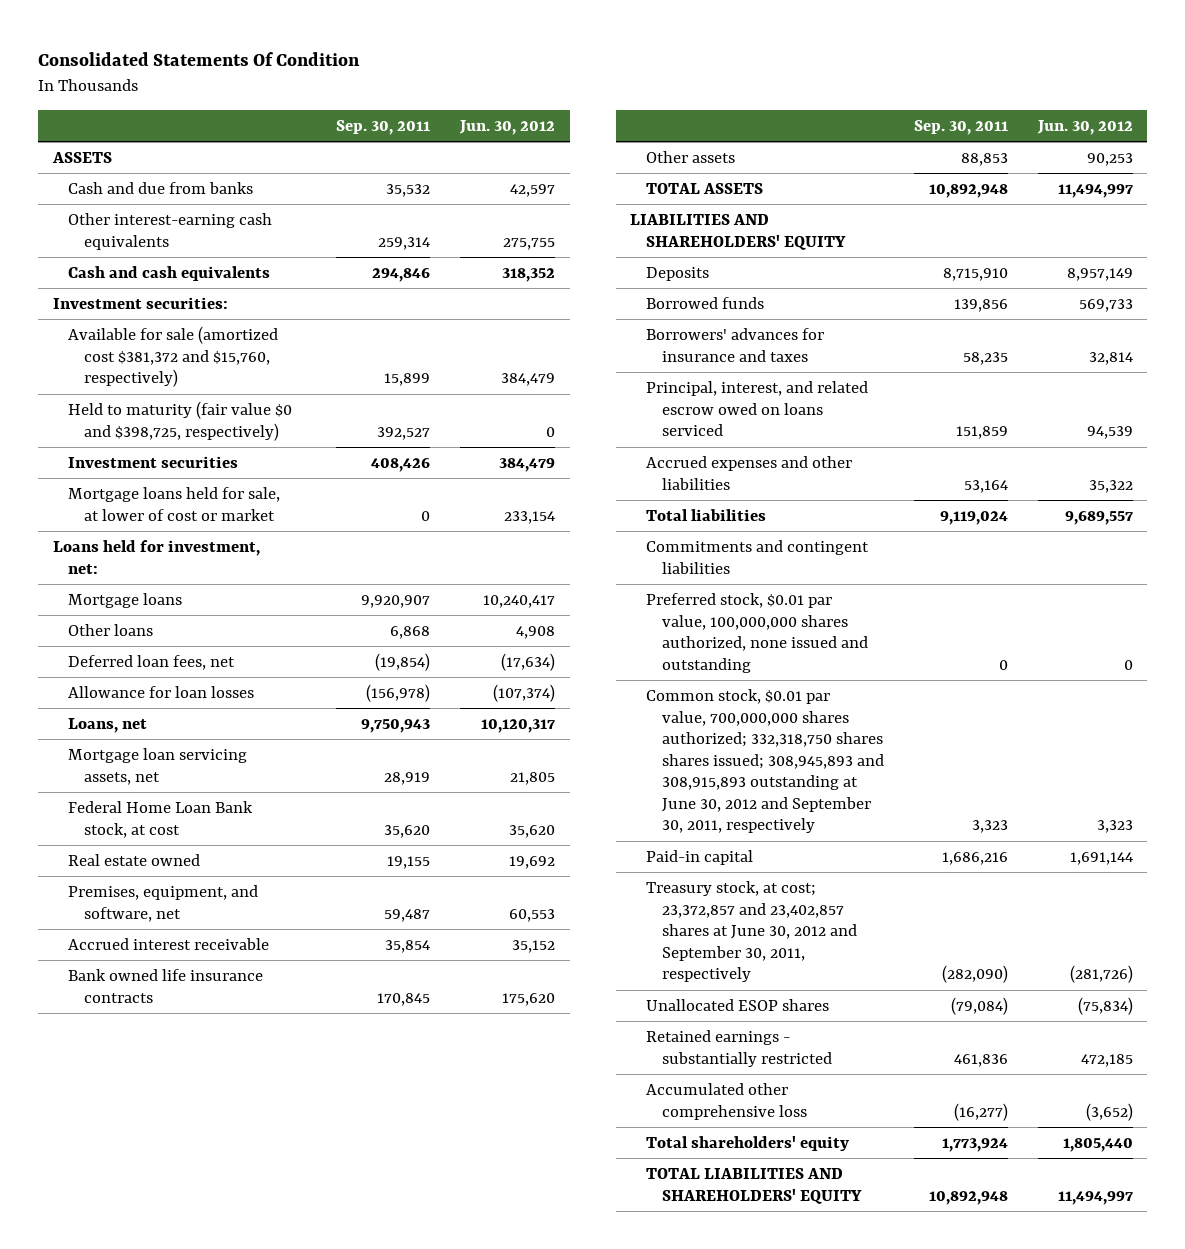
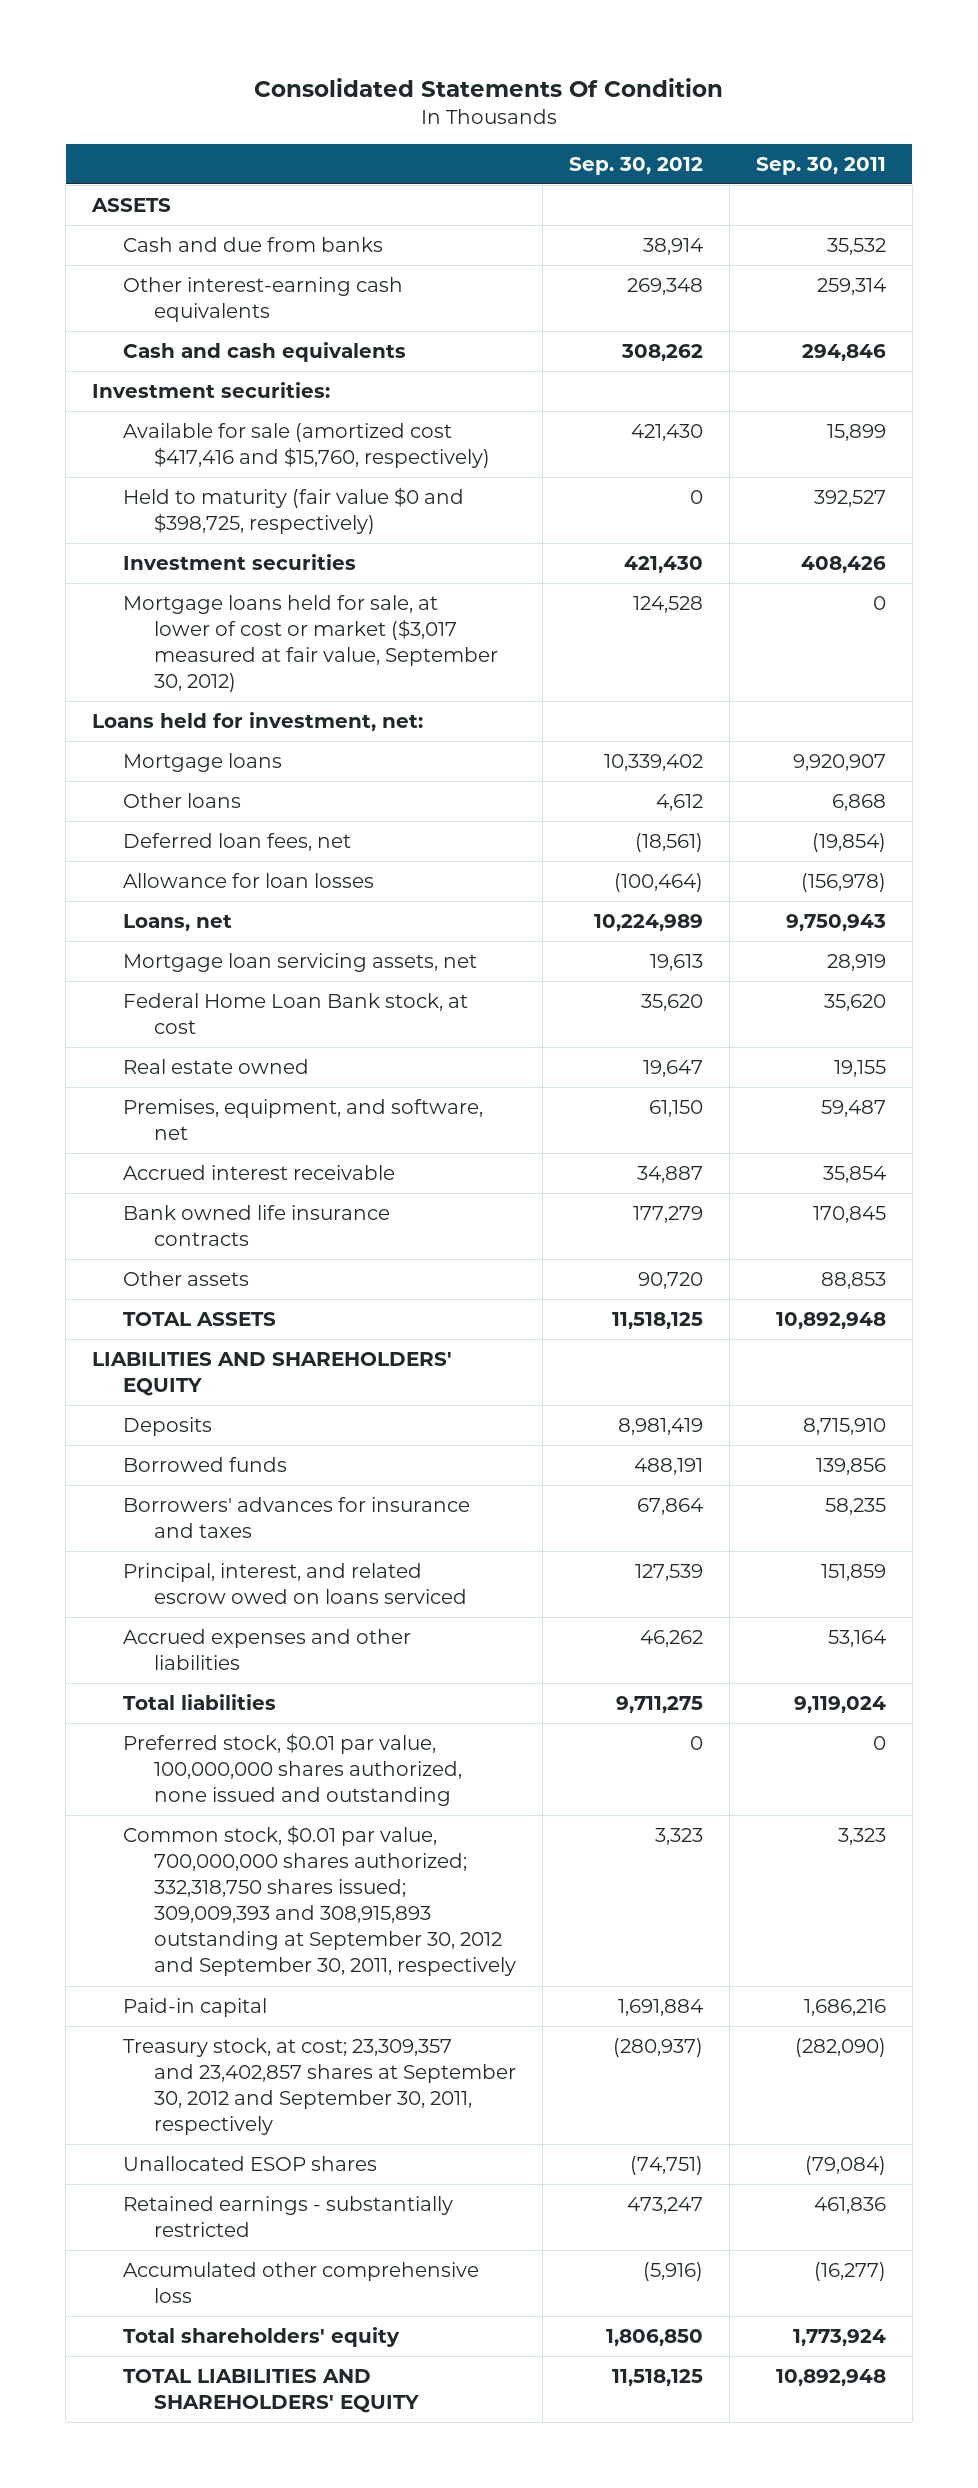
[458,119,555,135] Jun. 30, 2012 -> none
none -> [568,156,703,175] Sep. 30, 2012
[68,325,279,388] Available for sale (amortized cost $381,372 and $15,760, respectively) -> [122,423,490,469] Available for sale (amortized cost $417,416 and $15,760, respectively)
[68,486,281,521] Mortgage loans held for sale, at lower of cost or market -> [122,595,498,693] Mortgage loans held for sale, at lower of cost or market ($3,017 measured at fair value, September 30, 2012)
[646,539,870,574] Commitments and contingent liabilities -> none
[646,688,885,834] Common stock, $0.01 par value, 700,000,000 shares authorized; 332,318,750 shares shares issued; 308,945,893 and 308,915,893 outstanding at June 30, 2012 and September 30, 2011, respectively -> [122,1825,516,1977] Common stock, $0.01 par value, 700,000,000 shares authorized; 332,318,750 shares issued; 309,009,393 and 308,915,893 outstanding at September 30, 2012 and September 30, 2011, respectively
[646,880,858,983] Treasury stock, at cost; 23,372,857 and 23,402,857 shares at June 30, 2012 and September 30, 2011, respectively -> [122,2038,516,2136] Treasury stock, at cost; 23,309,357 and 23,402,857 shares at September 30, 2012 and September 30, 2011, respectively

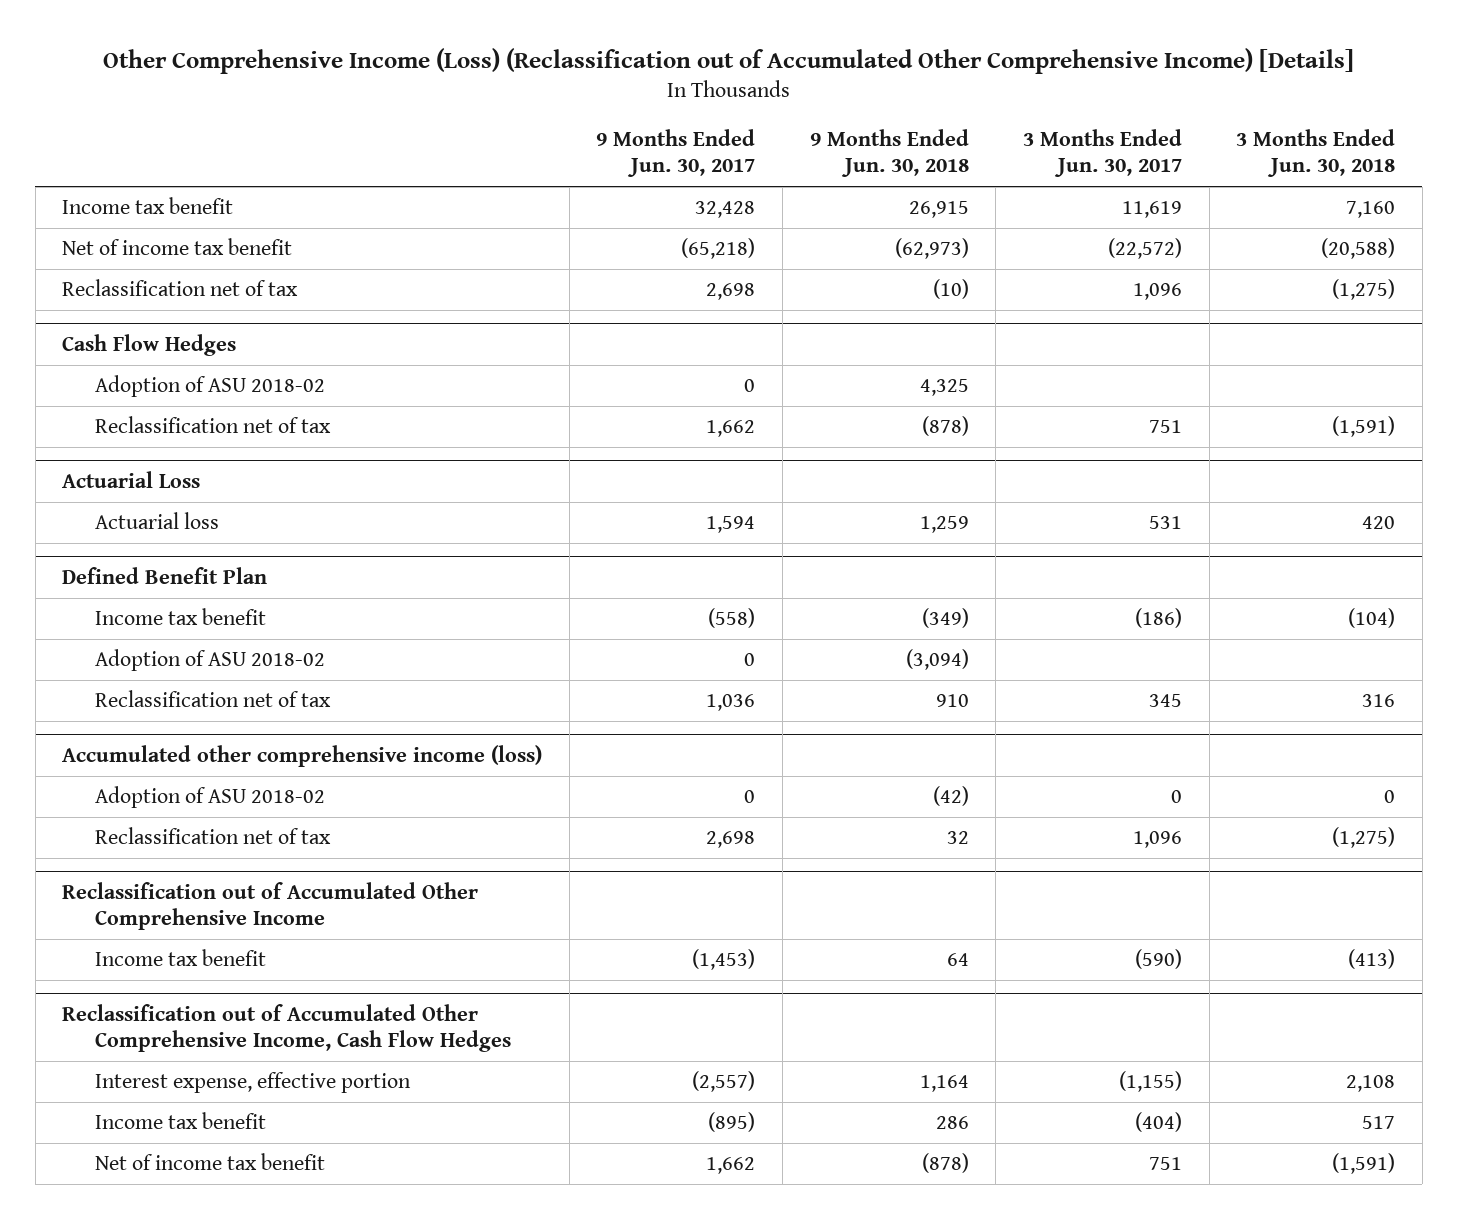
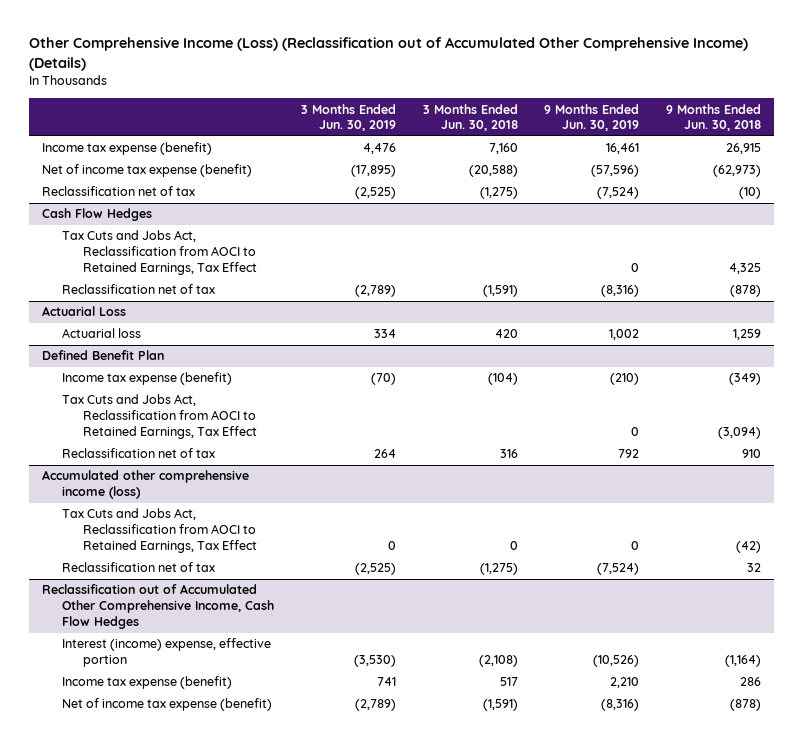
[102,48,1354,75] Other Comprehensive Income (Loss) (Reclassification out of Accumulated Other Comprehensive Income) [Details] -> [28,37,748,72] Other Comprehensive Income (Loss) (Reclassification out of Accumulated Other Comprehensive Income) (Details)
[596,128,756,178] 9 Months Ended Jun. 30, 2017 -> none
[1022,128,1182,178] 3 Months Ended Jun. 30, 2017 -> none
none -> [301,103,397,132] 3 Months Ended Jun. 30, 2019
none -> [544,103,640,132] 9 Months Ended Jun. 30, 2019
[62,197,234,215] Income tax benefit -> [41,142,212,156] Income tax expense (benefit)
[62,238,293,256] Net of income tax benefit -> [41,164,252,178] Net of income tax expense (benefit)
[95,375,326,398] Adoption of ASU 2018-02 -> [62,230,257,276] Tax Cuts and Jobs Act, Reclassification from AOCI to Retained Earnings, Tax Effect
[95,608,267,626] Income tax benefit -> [62,372,233,386] Income tax expense (benefit)
[95,649,326,672] Adoption of ASU 2018-02 -> [62,394,257,440] Tax Cuts and Jobs Act, Reclassification from AOCI to Retained Earnings, Tax Effect
[95,786,326,809] Adoption of ASU 2018-02 -> none
none -> [62,508,257,554] Tax Cuts and Jobs Act, Reclassification from AOCI to Retained Earnings, Tax Effect
[62,881,479,931] Reclassification out of Accumulated Other Comprehensive Income -> none
[95,949,267,967] Income tax benefit -> none
[95,1072,412,1094] Interest expense, effective portion -> [62,638,272,668] Interest (income) expense, effective portion
[919,1075,969,1093] 1,164 -> [725,655,762,668] (1,164)
[1346,1075,1396,1093] 2,108 -> [478,655,518,668] (2,108)
[95,1112,267,1130] Income tax benefit -> [62,676,233,690] Income tax expense (benefit)
[95,1153,326,1171] Net of income tax benefit -> [62,698,273,712] Net of income tax expense (benefit)

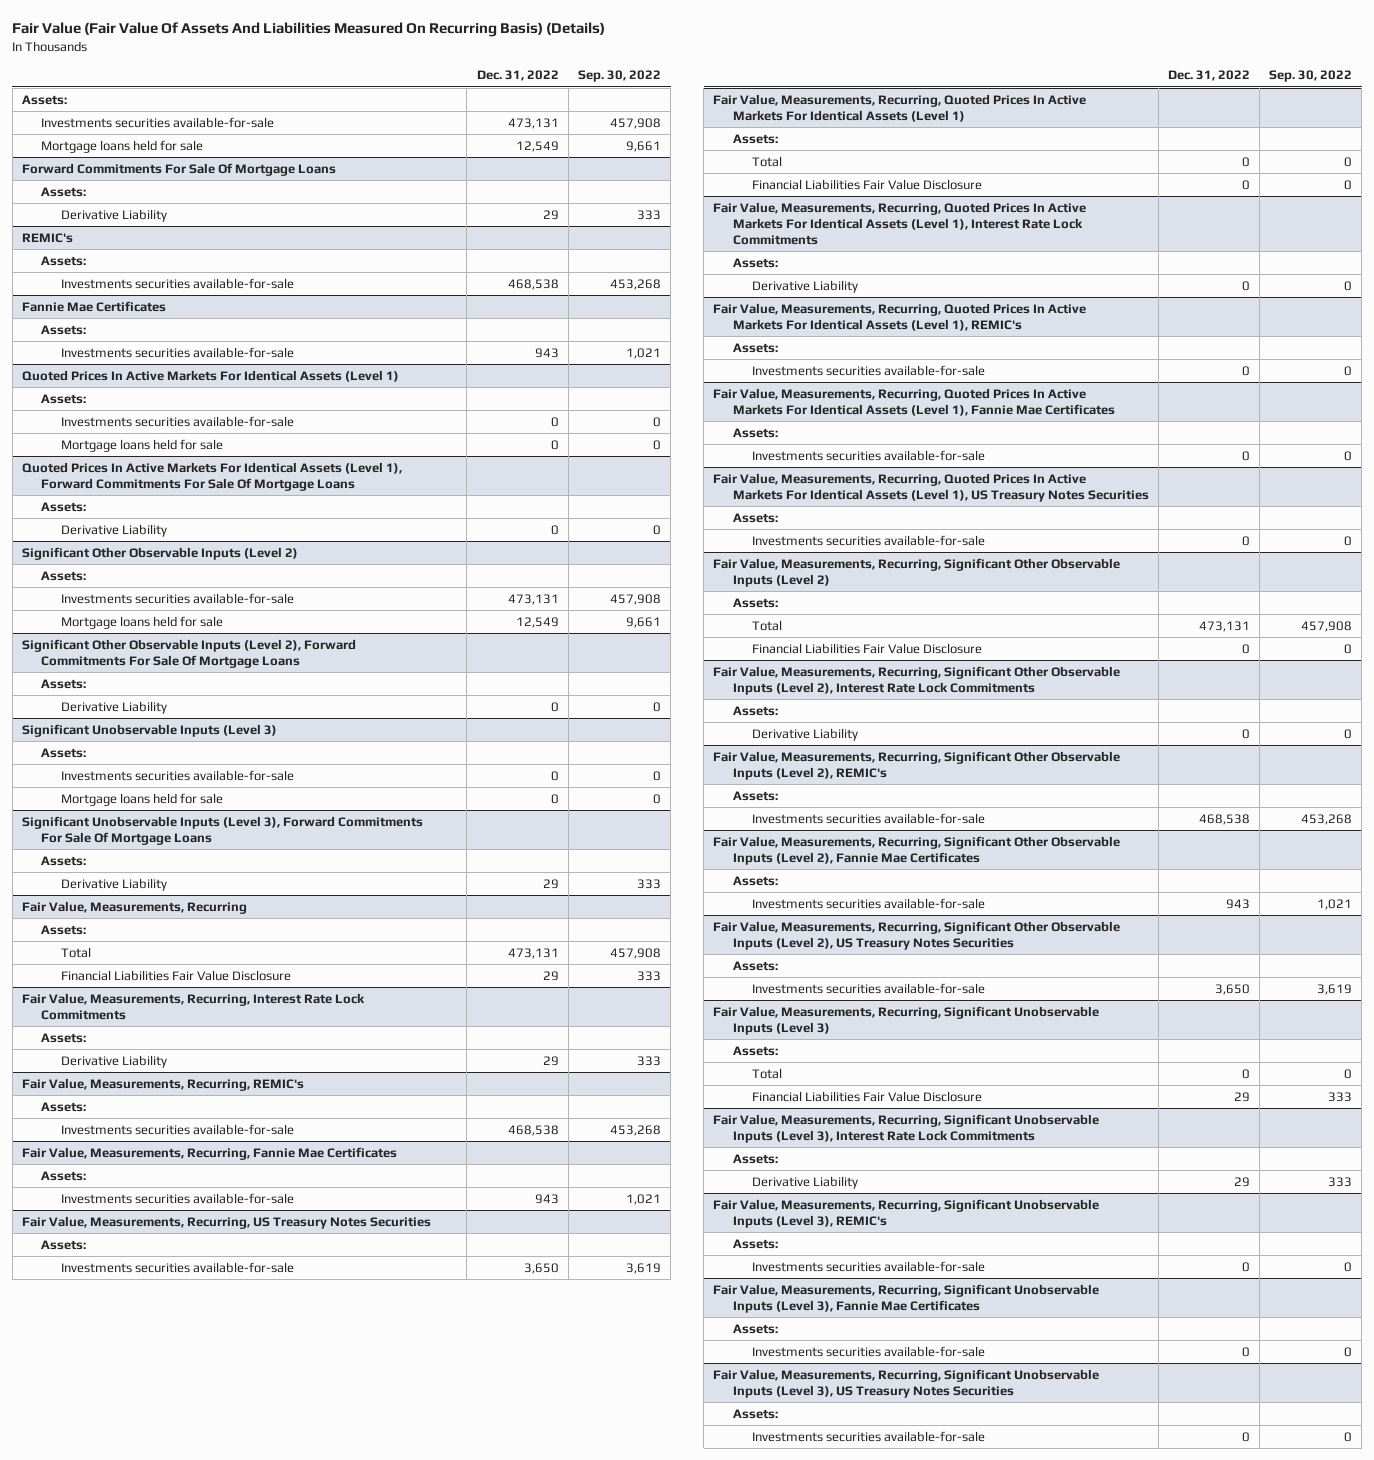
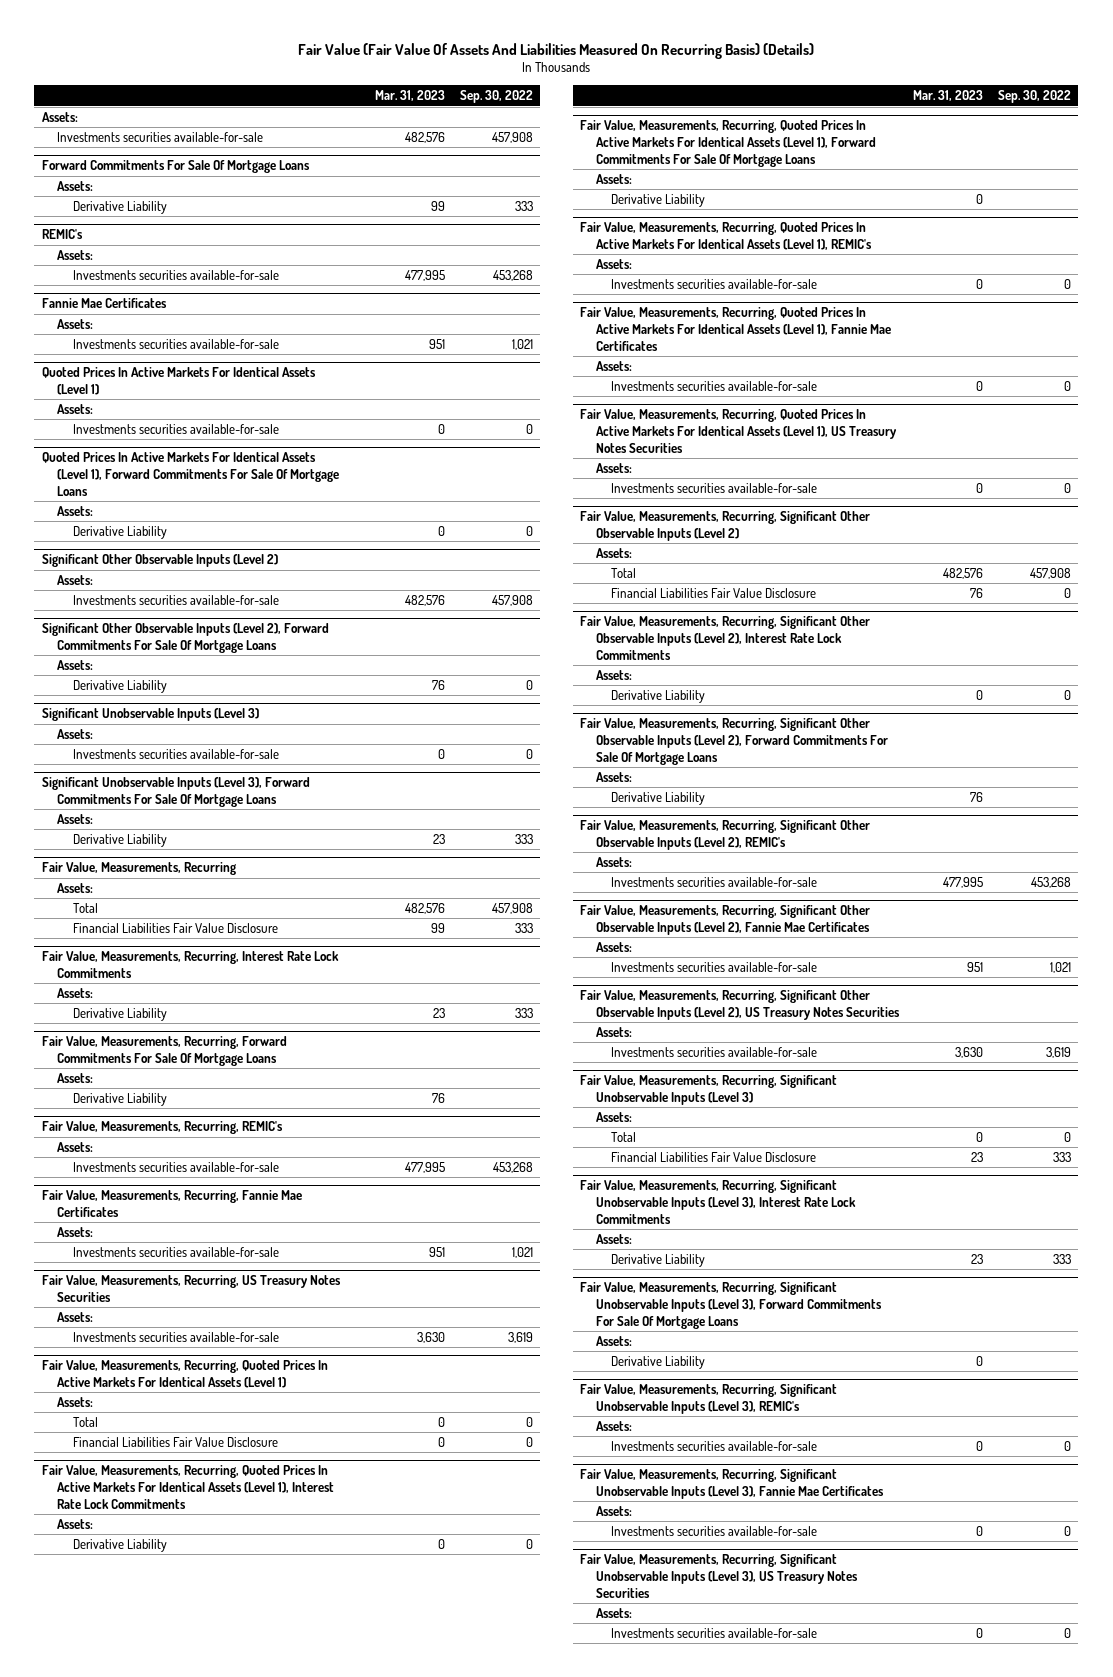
[476,70,559,82] Dec. 31, 2022 -> none
none -> [375,90,446,102] Mar. 31, 2023
[41,139,204,153] Mortgage loans held for sale -> none
[60,438,223,452] Mortgage loans held for sale -> none
[60,615,223,629] Mortgage loans held for sale -> none
[60,792,223,806] Mortgage loans held for sale -> none
none -> [41,1036,287,1067] Fair Value, Measurements, Recurring, Forward Commitments For Sale Of Mortgage Loans
none -> [57,1072,94,1083] Assets:
none -> [73,1092,168,1106] Derivative Liability
none -> [579,120,876,167] Fair Value, Measurements, Recurring, Quoted Prices In Active Markets For Identical Assets (Level 1), Forward Commitments For Sale Of Mortgage Loans
none -> [595,173,632,184] Assets:
none -> [611,193,706,207] Derivative Liability
none -> [579,718,888,765] Fair Value, Measurements, Recurring, Significant Other Observable Inputs (Level 2), Forward Commitments For Sale Of Mortgage Loans
none -> [595,771,632,782] Assets:
none -> [611,791,706,805] Derivative Liability
none -> [579,1282,882,1329] Fair Value, Measurements, Recurring, Significant Unobservable Inputs (Level 3), Forward Commitments For Sale Of Mortgage Loans
none -> [595,1335,632,1346] Assets:
none -> [611,1355,706,1369] Derivative Liability

